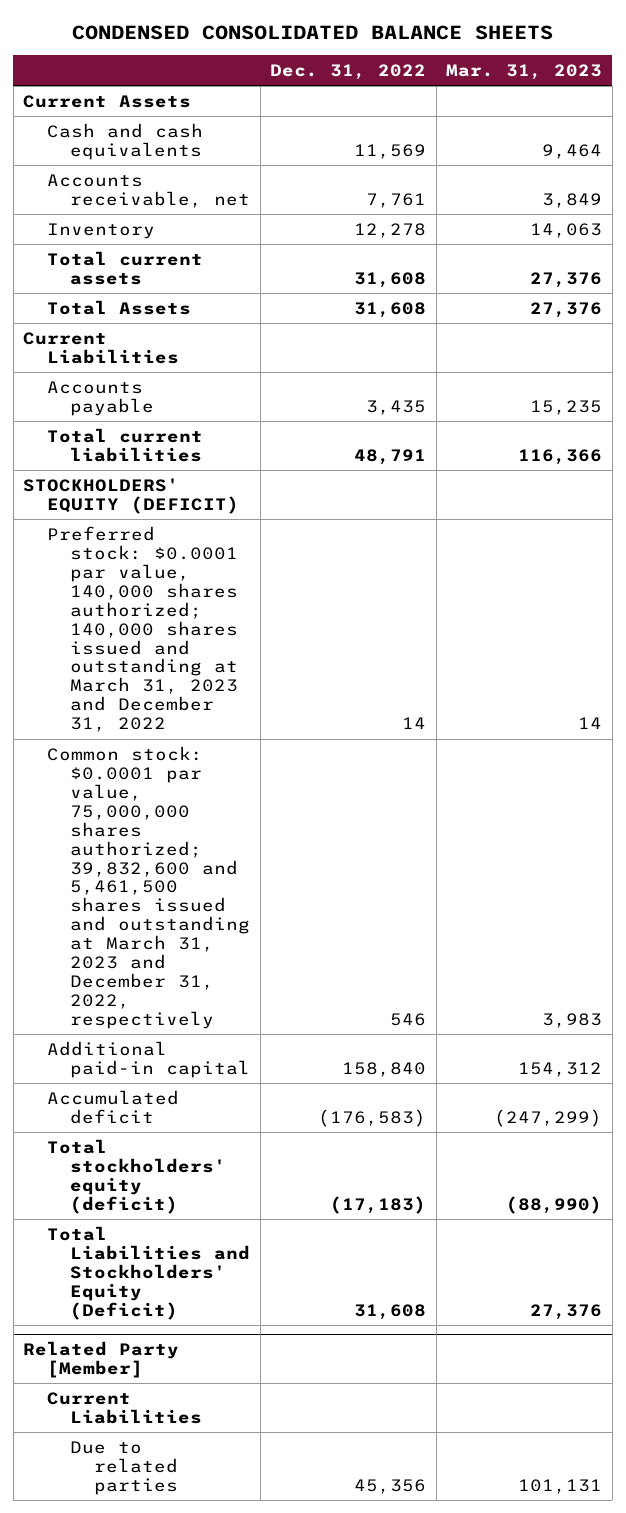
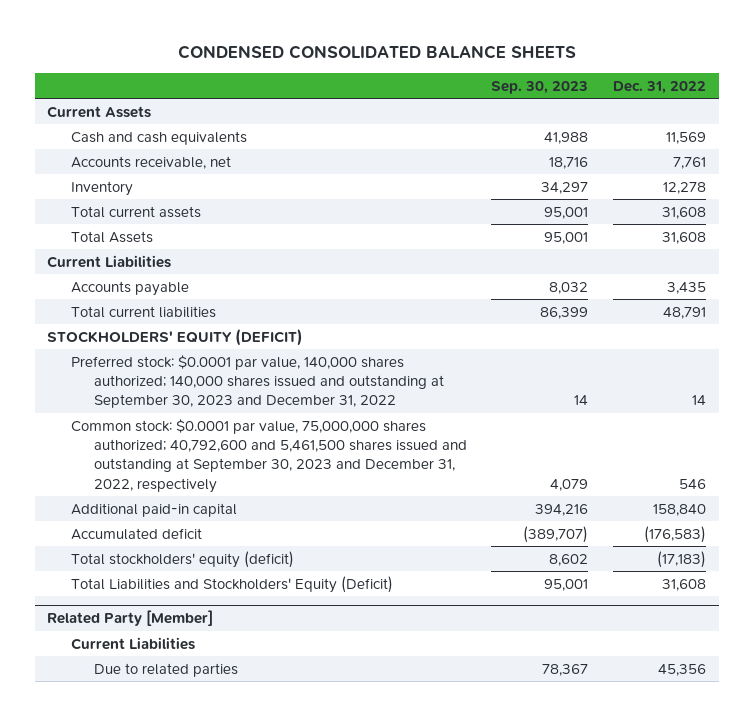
[446,64,603,81] Mar. 31, 2023 -> none
none -> [491,80,589,94] Sep. 30, 2023
[46,525,239,733] Preferred stock: $0.0001 par value, 140,000 shares authorized; 140,000 shares issued and outstanding at March 31, 2023 and December 31, 2022 -> [70,354,444,409] Preferred stock: $0.0001 par value, 140,000 shares authorized; 140,000 shares issued and outstanding at September 30, 2023 and December 31, 2022
[46,745,251,1030] Common stock: $0.0001 par value, 75,000,000 shares authorized; 39,832,600 and 5,461,500 shares issued and outstanding at March 31, 2023 and December 31, 2022, respectively -> [70,418,467,493] Common stock: $0.0001 par value, 75,000,000 shares authorized; 40,792,600 and 5,461,500 shares issued and outstanding at September 30, 2023 and December 31, 2022, respectively

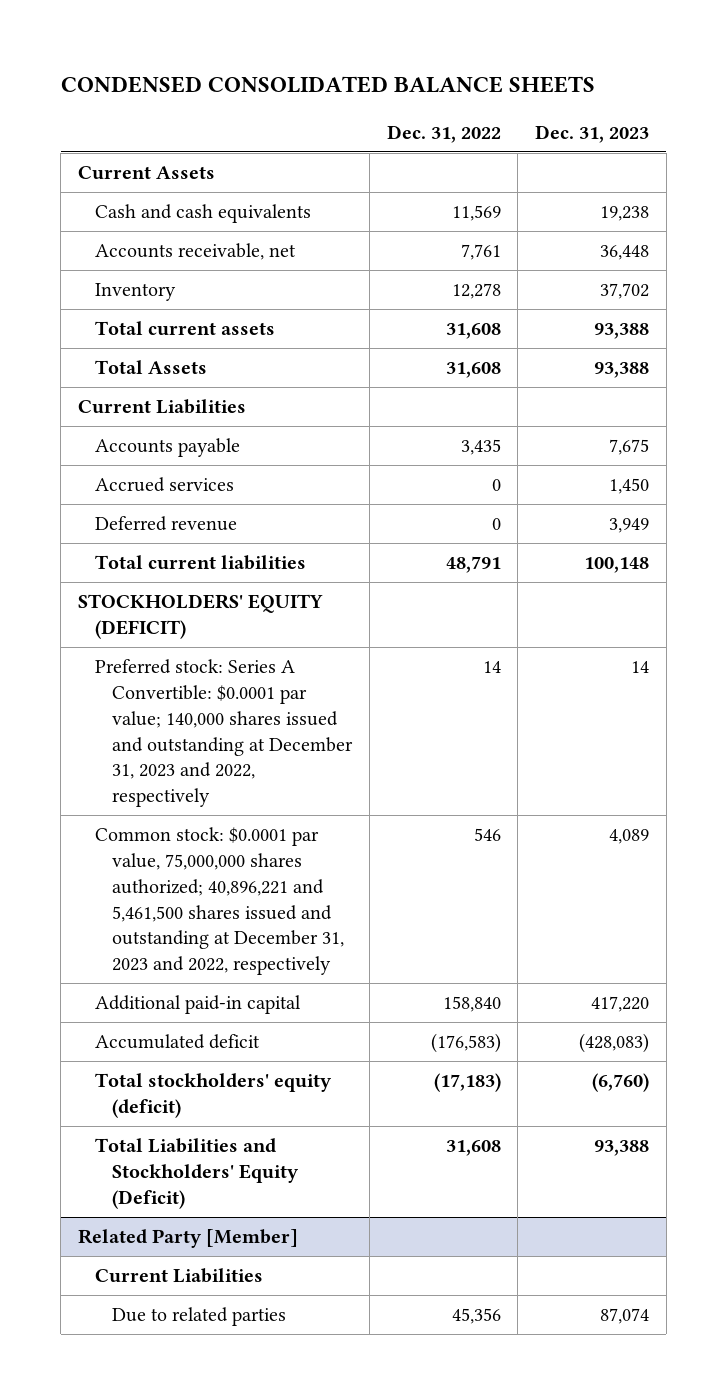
[491,80,589,94] Sep. 30, 2023 -> none
none -> [535,124,650,143] Dec. 31, 2023
none -> [95,477,235,493] Accrued services
none -> [95,516,238,532] Deferred revenue
[70,354,444,409] Preferred stock: $0.0001 par value, 140,000 shares authorized; 140,000 shares issued and outstanding at September 30, 2023 and December 31, 2022 -> [95,659,354,808] Preferred stock: Series A Convertible: $0.0001 par value; 140,000 shares issued and outstanding at December 31, 2023 and 2022, respectively
[70,418,467,493] Common stock: $0.0001 par value, 75,000,000 shares authorized; 40,792,600 and 5,461,500 shares issued and outstanding at September 30, 2023 and December 31, 2022, respectively -> [95,827,345,976] Common stock: $0.0001 par value, 75,000,000 shares authorized; 40,896,221 and 5,461,500 shares issued and outstanding at December 31, 2023 and 2022, respectively

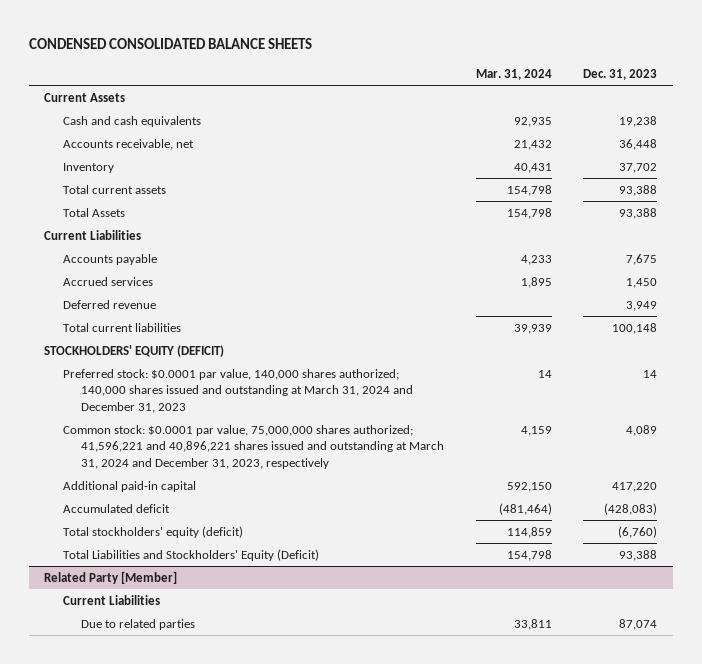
[386,124,501,143] Dec. 31, 2022 -> none
none -> [475,68,552,80] Mar. 31, 2024
[95,659,354,808] Preferred stock: Series A Convertible: $0.0001 par value; 140,000 shares issued and outstanding at December 31, 2023 and 2022, respectively -> [62,368,413,413] Preferred stock: $0.0001 par value, 140,000 shares authorized; 140,000 shares issued and outstanding at March 31, 2024 and December 31, 2023
[95,827,345,976] Common stock: $0.0001 par value, 75,000,000 shares authorized; 40,896,221 and 5,461,500 shares issued and outstanding at December 31, 2023 and 2022, respectively -> [62,424,444,469] Common stock: $0.0001 par value, 75,000,000 shares authorized; 41,596,221 and 40,896,221 shares issued and outstanding at March 31, 2024 and December 31, 2023, respectively

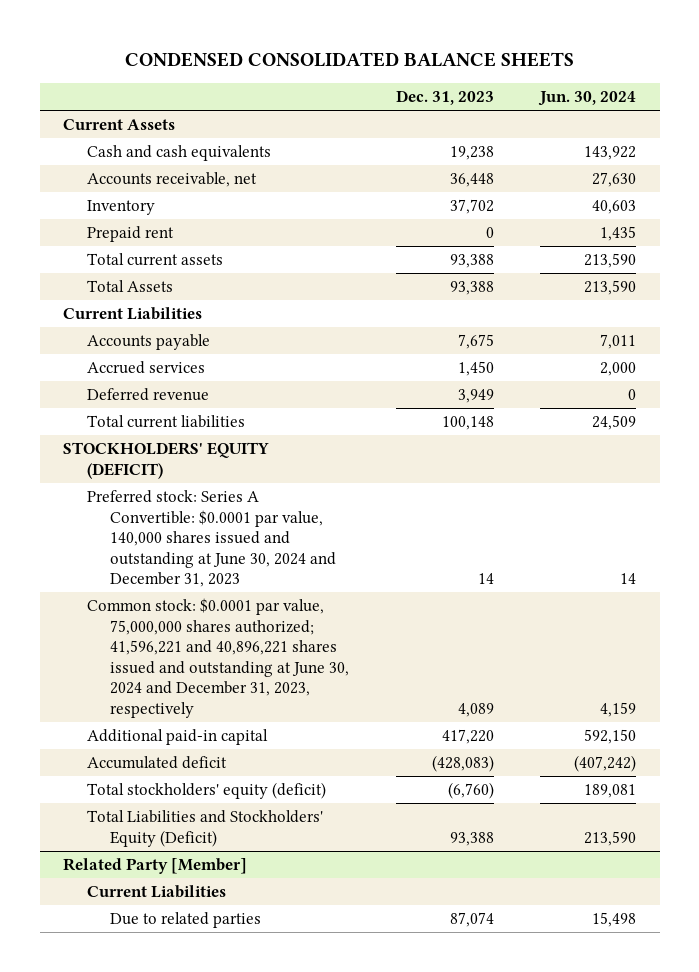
[475,68,552,80] Mar. 31, 2024 -> none
none -> [538,90,637,106] Jun. 30, 2024
none -> [86,226,174,243] Prepaid rent
[62,368,413,413] Preferred stock: $0.0001 par value, 140,000 shares authorized; 140,000 shares issued and outstanding at March 31, 2024 and December 31, 2023 -> [86,490,337,588] Preferred stock: Series A Convertible: $0.0001 par value, 140,000 shares issued and outstanding at June 30, 2024 and December 31, 2023
[62,424,444,469] Common stock: $0.0001 par value, 75,000,000 shares authorized; 41,596,221 and 40,896,221 shares issued and outstanding at March 31, 2024 and December 31, 2023, respectively -> [86,598,350,718] Common stock: $0.0001 par value, 75,000,000 shares authorized; 41,596,221 and 40,896,221 shares issued and outstanding at June 30, 2024 and December 31, 2023, respectively

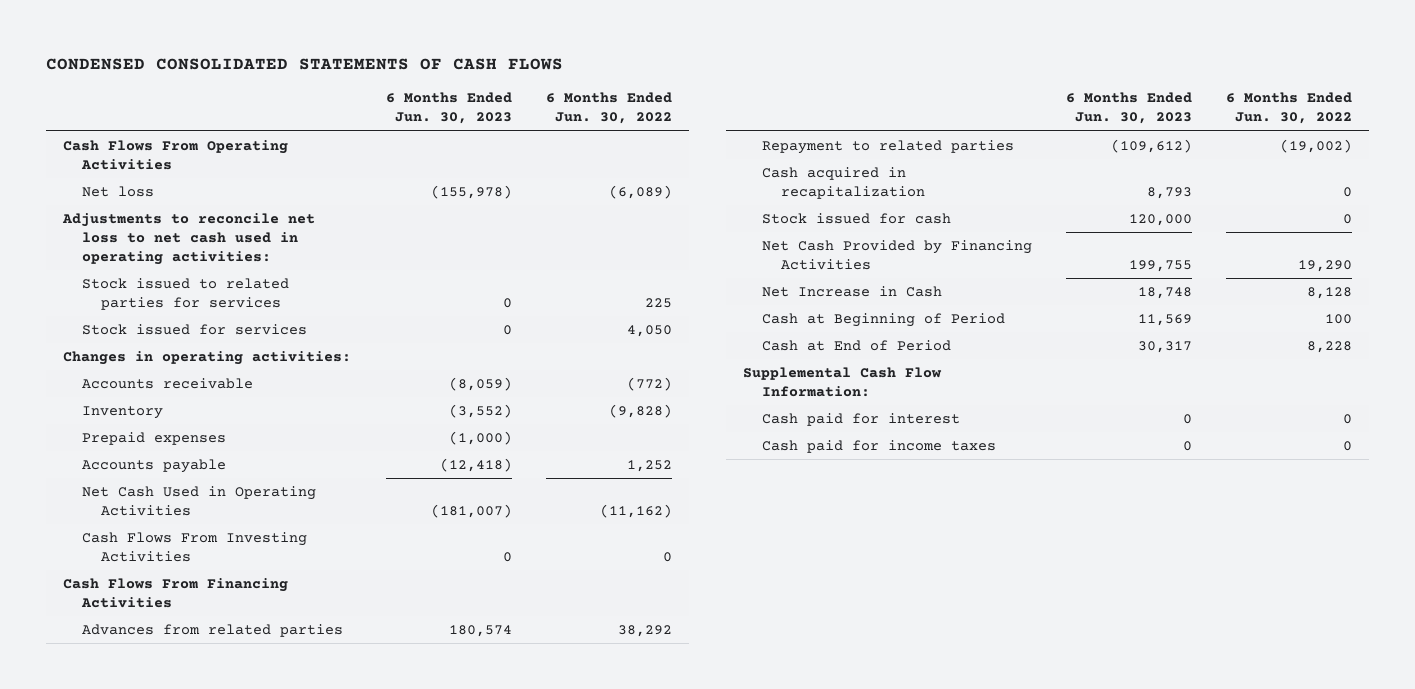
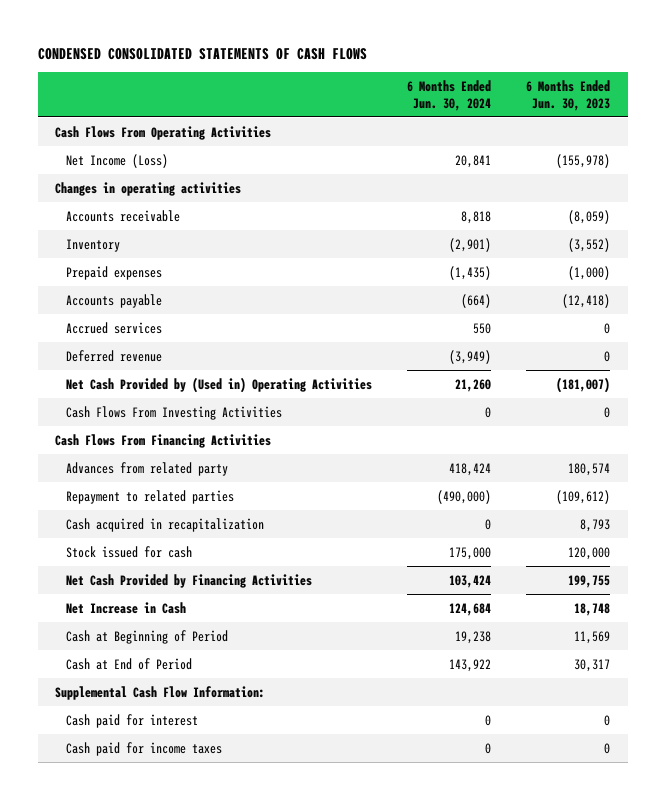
[545,92,672,125] 6 Months Ended Jun. 30, 2022 -> none
none -> [407,79,492,111] 6 Months Ended Jun. 30, 2024
[61,213,315,265] Adjustments to reconcile net loss to net cash used in operating activities: -> none
[81,278,289,310] Stock issued to related parties for services -> none
[81,324,307,336] Stock issued for services -> none
[81,186,154,198] Net loss -> [66,153,169,168] Net Income (Loss)
[62,351,351,366] Changes in operating activities: -> [55,181,242,196] Changes in operating activities
none -> [66,321,163,334] Accrued services
none -> [66,349,163,362] Deferred revenue
[81,486,316,516] Net Cash Used in Operating Activities -> [66,376,373,393] Net Cash Provided by (Used in) Operating Activities
[81,624,343,638] Advances from related parties -> [66,461,229,476] Advances from related party

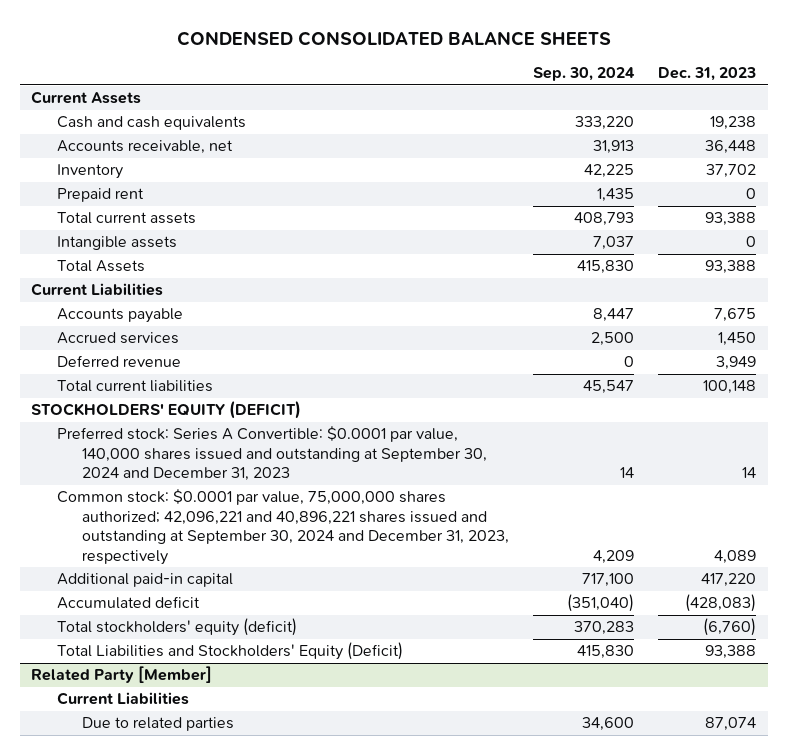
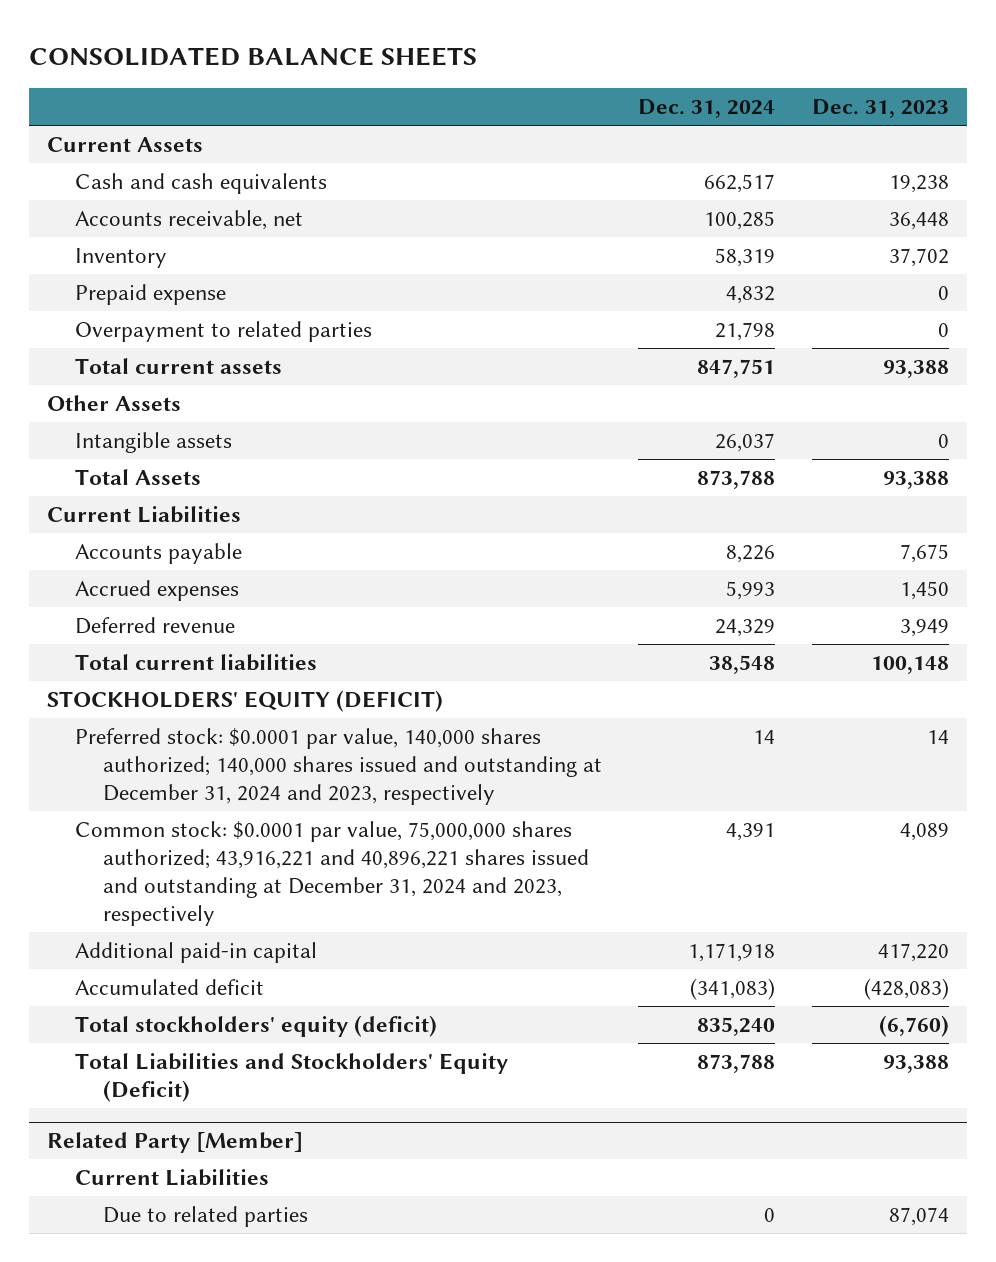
[176,30,611,46] CONDENSED CONSOLIDATED BALANCE SHEETS -> [29,46,478,66] CONSOLIDATED BALANCE SHEETS
[533,67,636,82] Sep. 30, 2024 -> none
none -> [638,99,776,119] Dec. 31, 2024
[56,188,144,203] Prepaid rent -> [75,284,227,306] Prepaid expense
none -> [75,321,373,343] Overpayment to related parties
none -> [47,395,182,412] Other Assets
[56,332,179,345] Accrued services -> [75,580,240,602] Accrued expenses
[56,426,488,482] Preferred stock: Series A Convertible: $0.0001 par value, 140,000 shares issued and outstanding at September 30, 2024 and December 31, 2023 -> [75,728,603,806] Preferred stock: $0.0001 par value, 140,000 shares authorized; 140,000 shares issued and outstanding at December 31, 2024 and 2023, respectively
[56,489,510,565] Common stock: $0.0001 par value, 75,000,000 shares authorized; 42,096,221 and 40,896,221 shares issued and outstanding at September 30, 2024 and December 31, 2023, respectively -> [75,821,590,927] Common stock: $0.0001 par value, 75,000,000 shares authorized; 43,916,221 and 40,896,221 shares issued and outstanding at December 31, 2024 and 2023, respectively

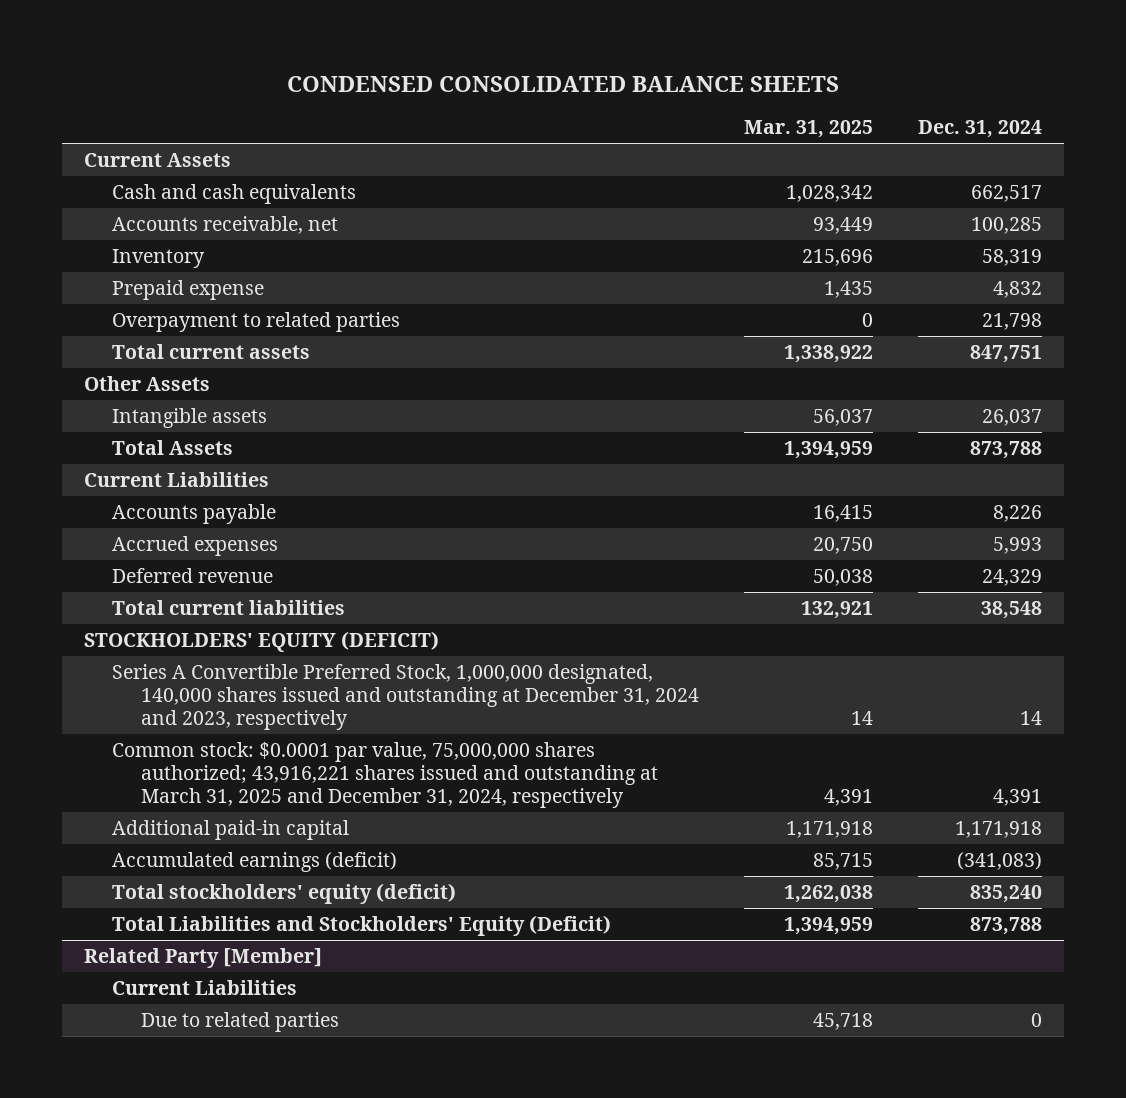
[29,46,478,66] CONSOLIDATED BALANCE SHEETS -> [286,75,839,92] CONDENSED CONSOLIDATED BALANCE SHEETS
[811,99,949,119] Dec. 31, 2023 -> none
none -> [743,120,873,139] Mar. 31, 2025
[75,728,603,806] Preferred stock: $0.0001 par value, 140,000 shares authorized; 140,000 shares issued and outstanding at December 31, 2024 and 2023, respectively -> [112,664,700,730] Series A Convertible Preferred Stock, 1,000,000 designated, 140,000 shares issued and outstanding at December 31, 2024 and 2023, respectively
[75,821,590,927] Common stock: $0.0001 par value, 75,000,000 shares authorized; 43,916,221 and 40,896,221 shares issued and outstanding at December 31, 2024 and 2023, respectively -> [112,742,659,808] Common stock: $0.0001 par value, 75,000,000 shares authorized; 43,916,221 shares issued and outstanding at March 31, 2025 and December 31, 2024, respectively
[75,979,265,996] Accumulated deficit -> [112,852,398,873] Accumulated earnings (deficit)

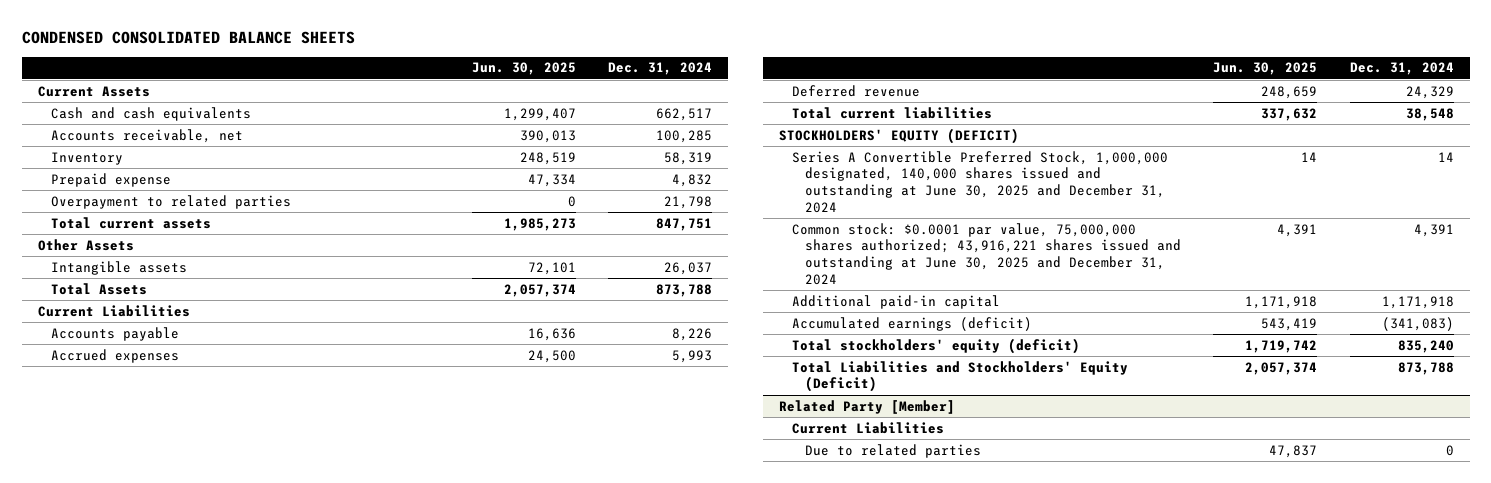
[743,120,873,139] Mar. 31, 2025 -> none
none -> [472,62,577,76] Jun. 30, 2025
[112,664,700,730] Series A Convertible Preferred Stock, 1,000,000 designated, 140,000 shares issued and outstanding at December 31, 2024 and 2023, respectively -> [792,150,1169,213] Series A Convertible Preferred Stock, 1,000,000 designated, 140,000 shares issued and outstanding at June 30, 2025 and December 31, 2024
[112,742,659,808] Common stock: $0.0001 par value, 75,000,000 shares authorized; 43,916,221 shares issued and outstanding at March 31, 2025 and December 31, 2024, respectively -> [792,222,1182,285] Common stock: $0.0001 par value, 75,000,000 shares authorized; 43,916,221 shares issued and outstanding at June 30, 2025 and December 31, 2024

